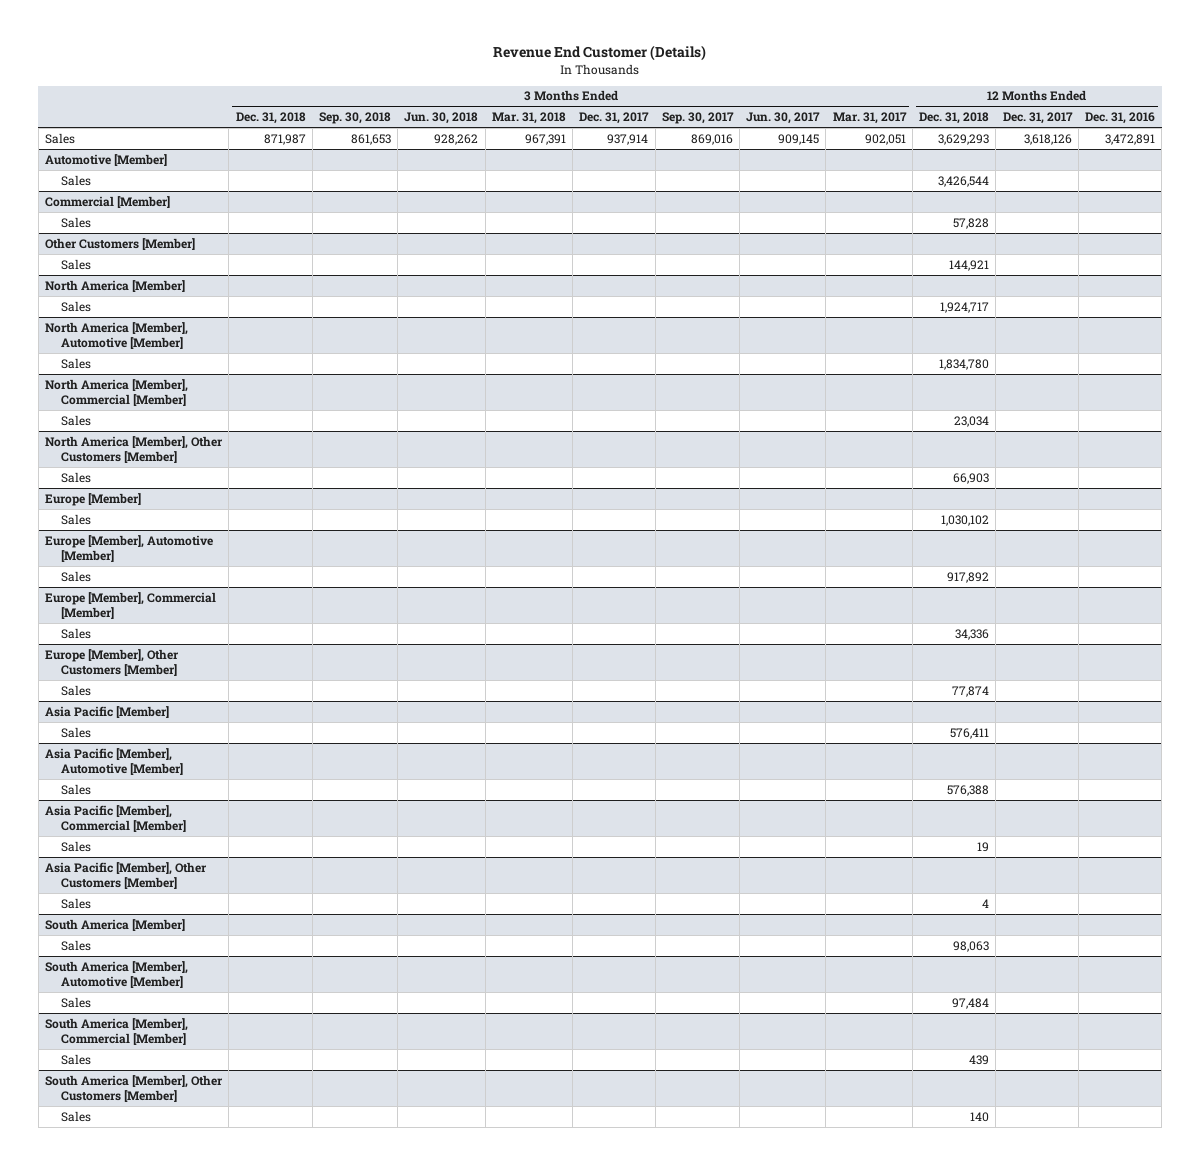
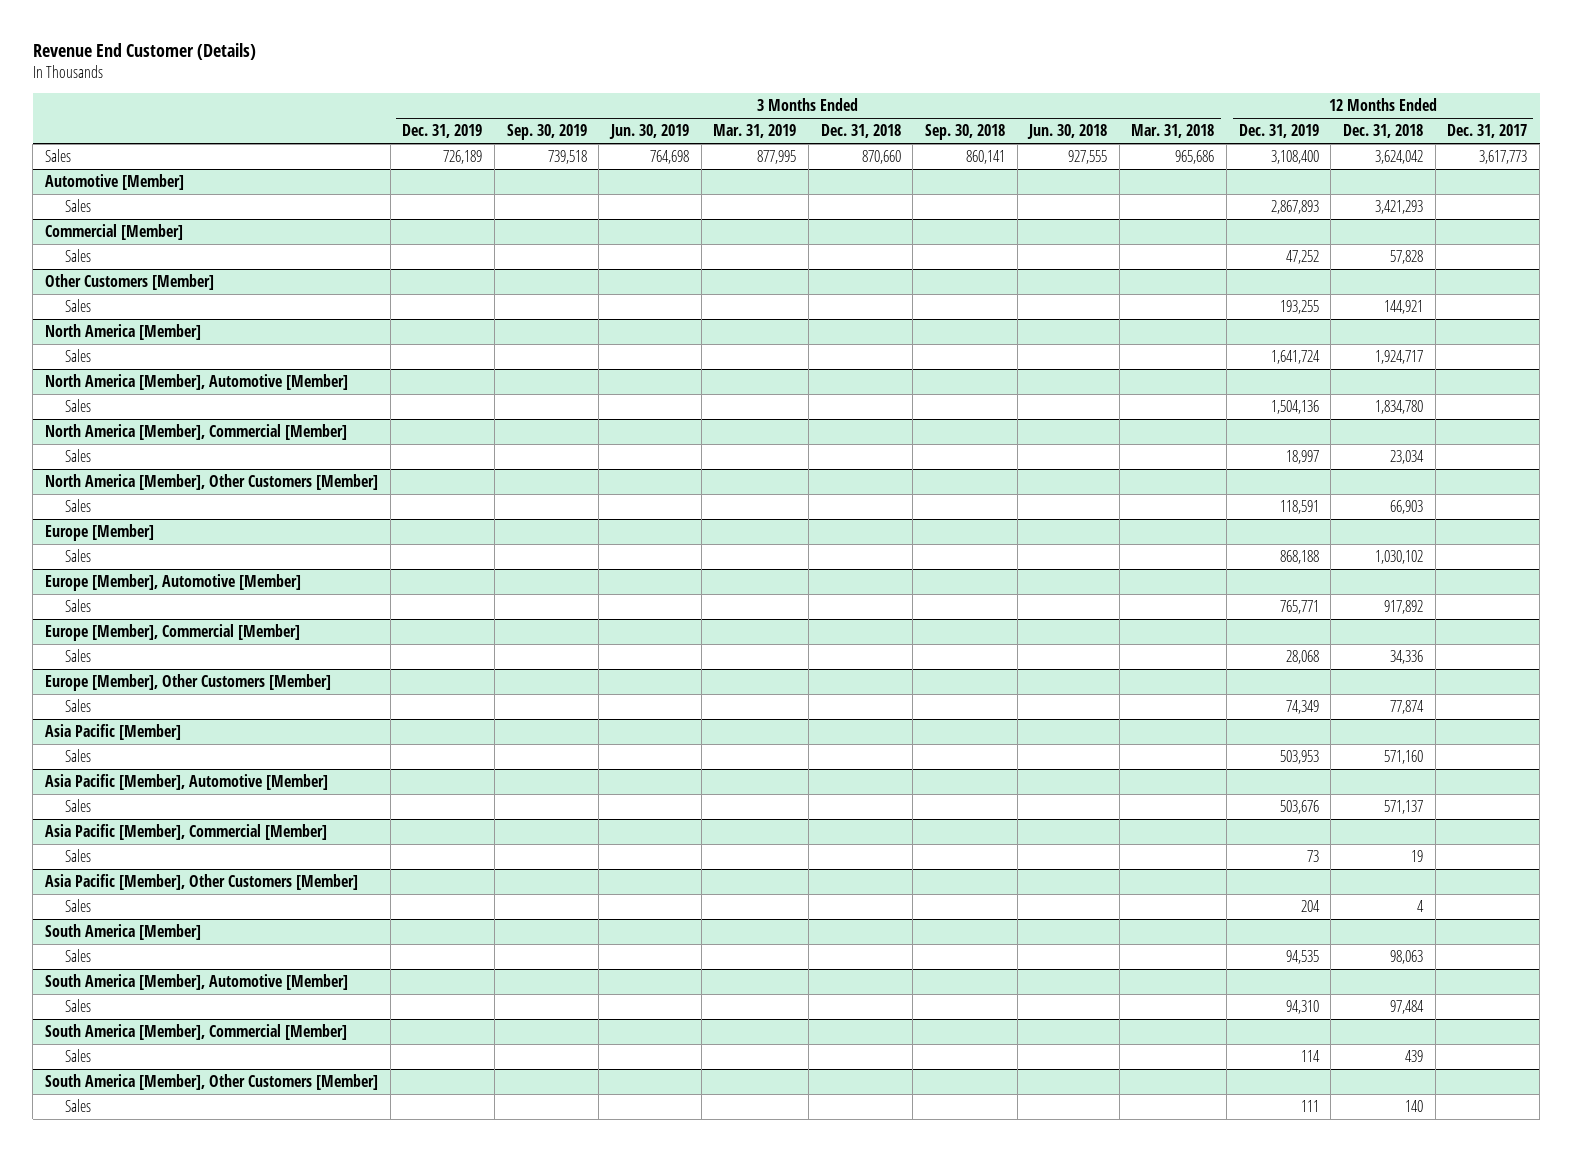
[579,112,650,125] Dec. 31, 2017 -> none
[661,112,734,125] Sep. 30, 2017 -> none
[746,112,821,125] Jun. 30, 2017 -> none
[832,112,907,125] Mar. 31, 2017 -> none
[1084,112,1155,125] Dec. 31, 2016 -> none
none -> [402,124,483,139] Dec. 31, 2019
none -> [506,124,587,141] Sep. 30, 2019
none -> [609,124,690,140] Jun. 30, 2019
none -> [713,124,797,139] Mar. 31, 2019
none -> [1238,124,1319,139] Dec. 31, 2019
[263,133,306,145] 871,987 -> [861,149,901,164] 870,660
[350,133,391,145] 861,653 -> [965,149,1005,164] 860,141
[434,133,479,145] 928,262 -> [1068,149,1108,164] 927,555
[524,133,566,145] 967,391 -> [1175,149,1215,164] 965,686
[938,133,990,145] 3,629,293 -> [1375,149,1424,164] 3,624,042
[1023,133,1072,145] 3,618,126 -> [1479,149,1528,164] 3,617,773
[938,175,990,187] 3,426,544 -> [1375,199,1424,214] 3,421,293
[950,727,990,739] 576,411 -> [1384,749,1424,764] 571,160
[947,784,990,796] 576,388 -> [1384,799,1424,814] 571,137

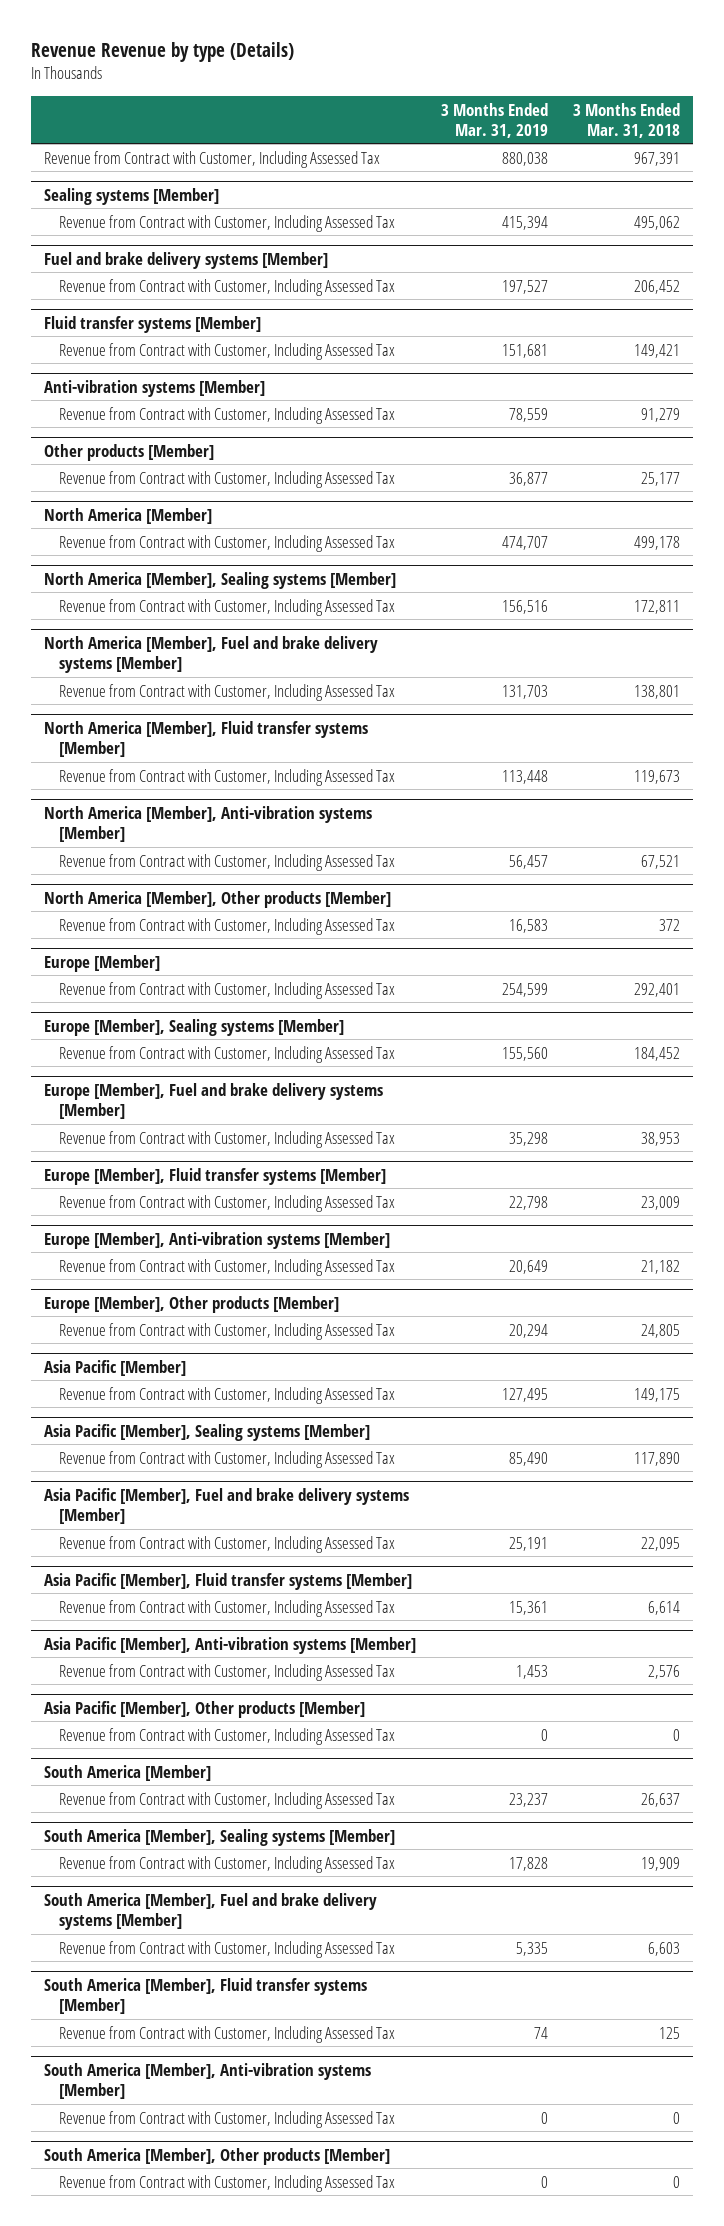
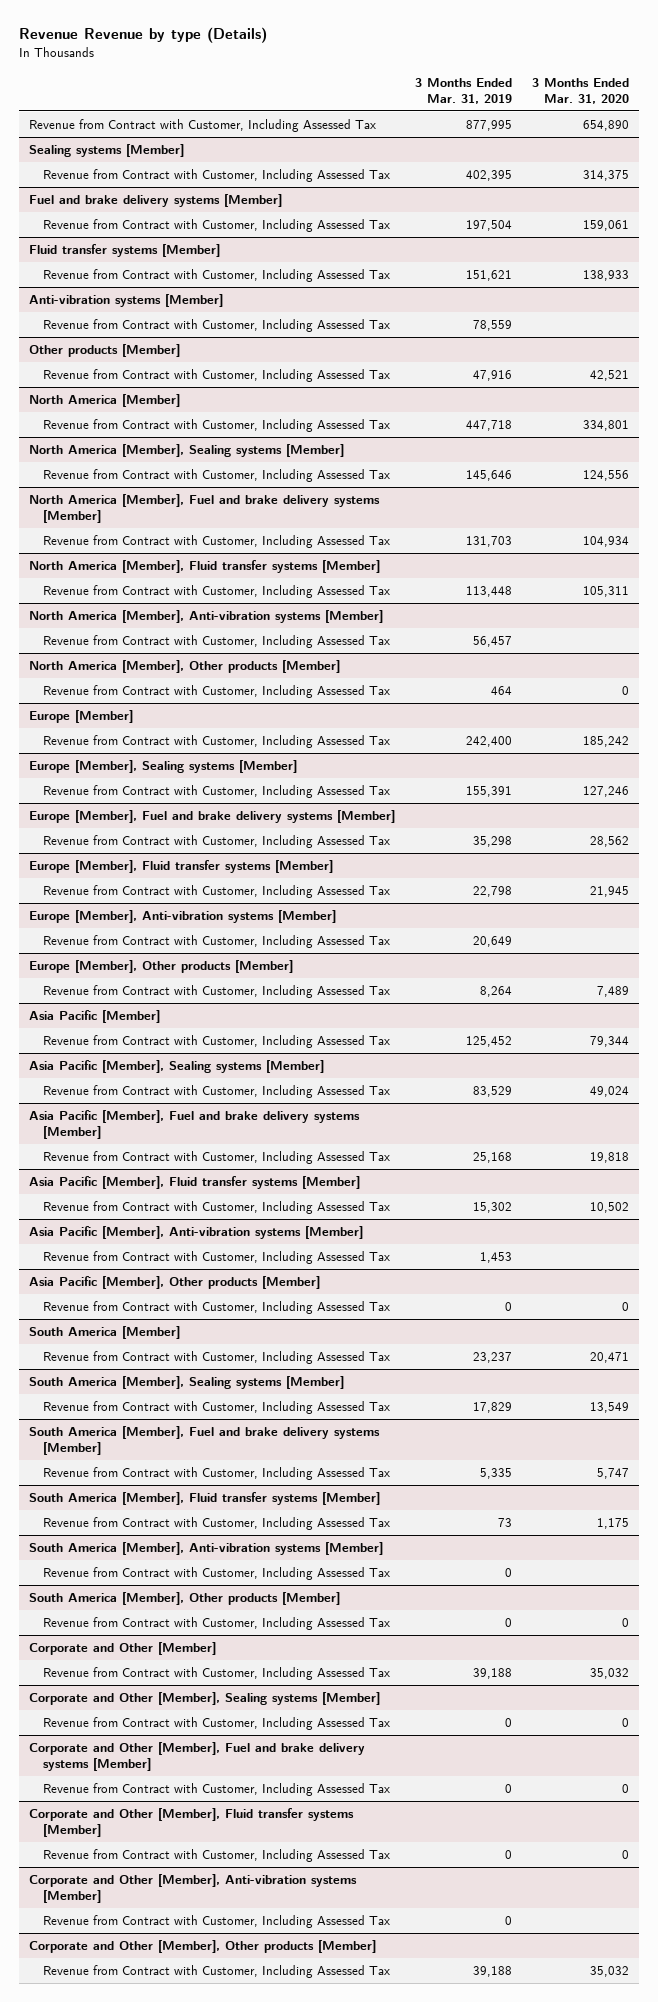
[573,102,681,138] 3 Months Ended Mar. 31, 2018 -> none
none -> [532,78,630,105] 3 Months Ended Mar. 31, 2020
[501,151,548,166] 880,038 -> [466,119,513,131] 877,995
[501,215,548,230] 415,394 -> [466,169,513,181] 402,395
[501,279,548,294] 197,527 -> [466,219,513,231] 197,504
[501,343,548,358] 151,681 -> [466,269,513,281] 151,621
[508,471,548,486] 36,877 -> [473,369,513,381] 47,916
[501,535,548,550] 474,707 -> [466,419,513,431] 447,718
[501,599,548,614] 156,516 -> [466,469,513,481] 145,646
[508,918,548,933] 16,583 -> [491,685,513,695] 464
[501,982,548,997] 254,599 -> [466,735,513,747] 242,400
[501,1046,548,1061] 155,560 -> [466,785,513,797] 155,391
[508,1323,548,1338] 20,294 -> [480,985,513,997] 8,264
[501,1387,548,1402] 127,495 -> [466,1035,513,1047] 125,452
[508,1451,548,1466] 85,490 -> [473,1085,513,1097] 83,529
[508,1536,548,1551] 25,191 -> [473,1151,513,1163] 25,168
[508,1600,548,1615] 15,361 -> [473,1201,513,1213] 15,302
[508,1856,548,1871] 17,828 -> [473,1401,513,1413] 17,829
[533,2026,548,2039] 74 -> [498,1517,513,1527] 73
none -> [28,1641,216,1655] Corporate and Other [Member]
none -> [43,1666,391,1680] Revenue from Contract with Customer, Including Assessed Tax
none -> [28,1691,380,1705] Corporate and Other [Member], Sealing systems [Member]
none -> [43,1716,391,1730] Revenue from Contract with Customer, Including Assessed Tax
none -> [28,1741,365,1771] Corporate and Other [Member], Fuel and brake delivery systems [Member]
none -> [43,1782,391,1796] Revenue from Contract with Customer, Including Assessed Tax
none -> [28,1807,354,1837] Corporate and Other [Member], Fluid transfer systems [Member]
none -> [43,1848,391,1862] Revenue from Contract with Customer, Including Assessed Tax
none -> [28,1873,357,1903] Corporate and Other [Member], Anti-vibration systems [Member]
none -> [43,1914,391,1928] Revenue from Contract with Customer, Including Assessed Tax
none -> [28,1939,376,1953] Corporate and Other [Member], Other products [Member]
none -> [43,1964,391,1978] Revenue from Contract with Customer, Including Assessed Tax

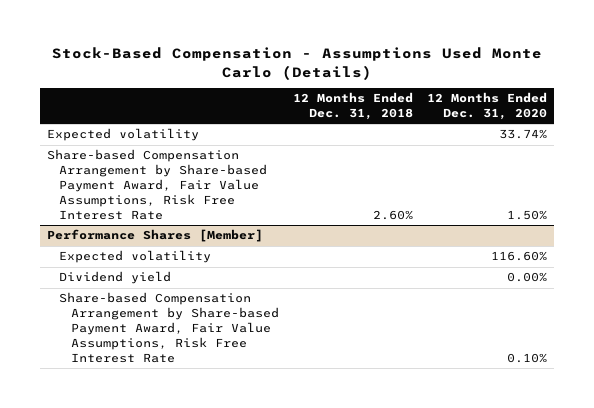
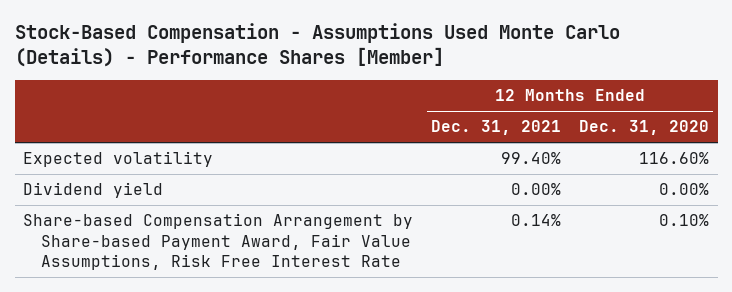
[51,47,542,80] Stock-Based Compensation - Assumptions Used Monte Carlo (Details) -> [14,23,620,68] Stock-Based Compensation - Assumptions Used Monte Carlo (Details) - Performance Shares [Member]
[292,92,413,121] 12 Months Ended Dec. 31, 2018 -> none
none -> [431,120,562,136] Dec. 31, 2021
[47,128,200,142] Expected volatility -> none
[47,149,268,220] Share-based Compensation Arrangement by Share-based Payment Award, Fair Value Assumptions, Risk Free Interest Rate -> none
[47,229,264,243] Performance Shares [Member] -> none

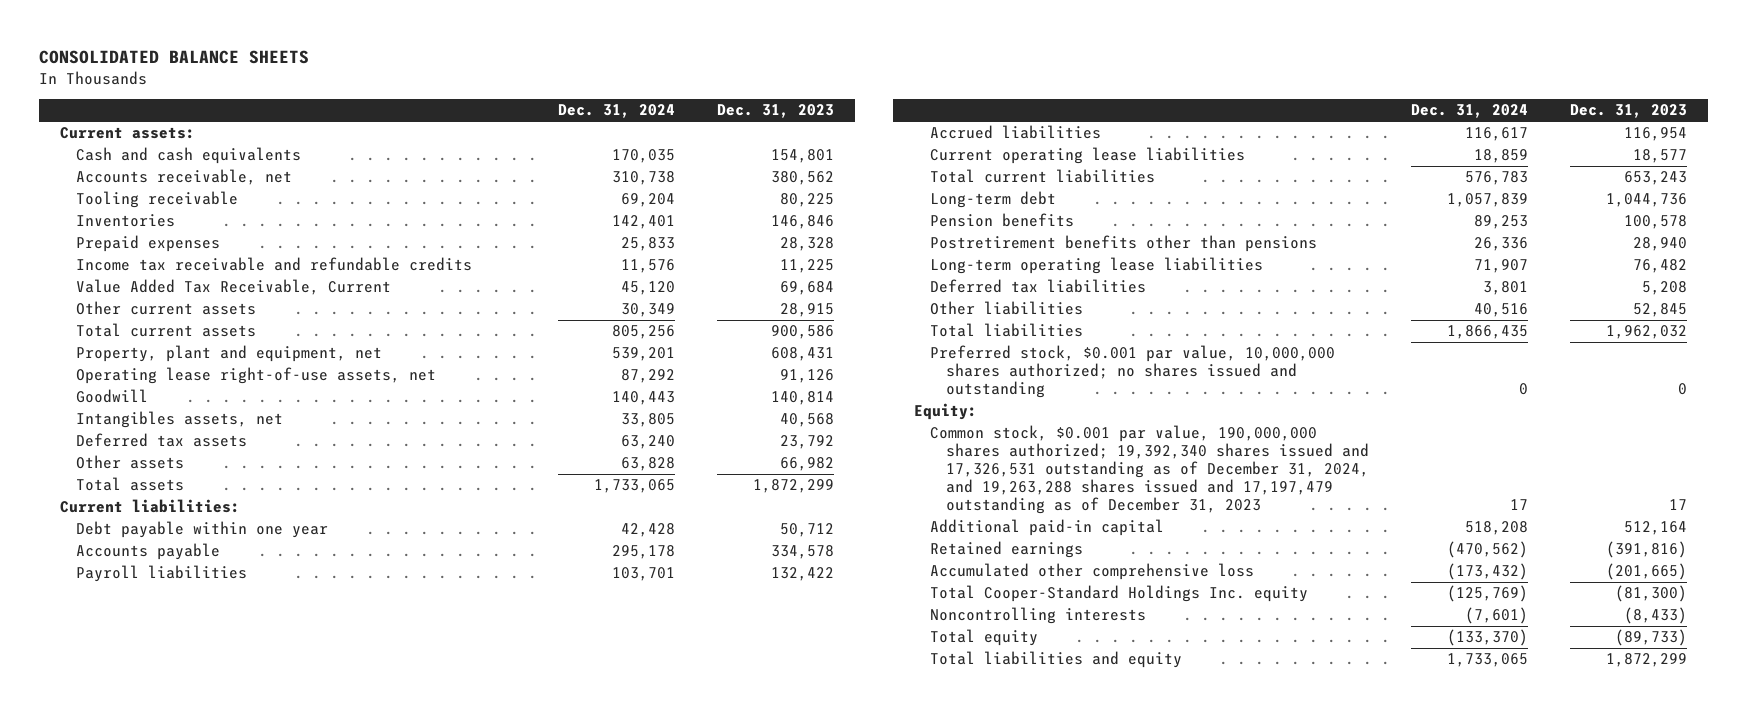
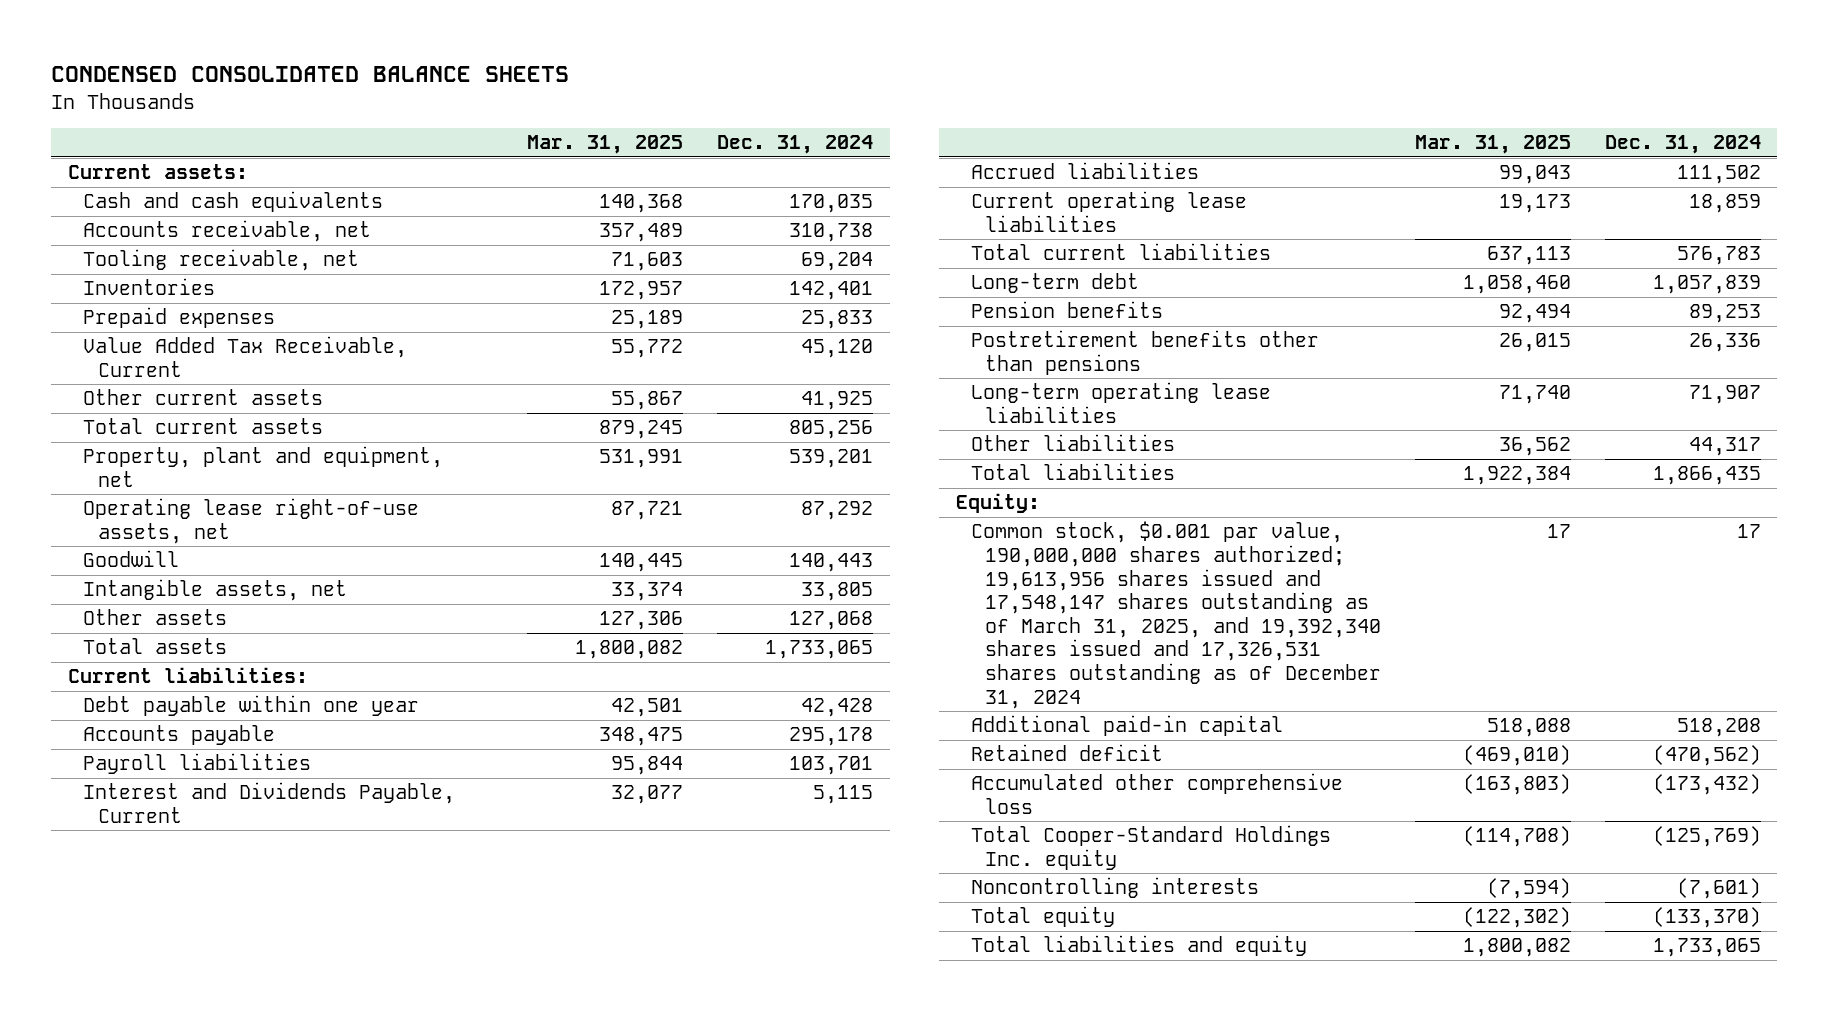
[39,50,310,65] CONSOLIDATED BALANCE SHEETS -> [51,65,570,82] CONDENSED CONSOLIDATED BALANCE SHEETS
[716,104,834,119] Dec. 31, 2023 -> none
none -> [527,135,684,155] Mar. 31, 2025
[76,191,239,209] Tooling receivable -> [83,249,360,272] Tooling receivable, net
[76,257,473,272] Income tax receivable and refundable credits -> none
[620,303,675,318] 30,349 -> [801,391,874,411] 41,925
[76,433,248,448] Deferred tax assets -> none
[76,411,284,429] Intangibles assets, net -> [83,579,348,602] Intangible assets, net
[620,457,675,472] 63,828 -> [789,611,874,631] 127,068
none -> [83,782,456,823] Interest and Dividends Payable, Current
[1465,127,1529,142] 116,617 -> [1676,165,1761,185] 111,502
[930,279,1147,294] Deferred tax liabilities -> none
[1474,303,1529,318] 40,516 -> [1688,437,1761,457] 44,317
[930,345,1336,399] Preferred stock, $0.001 par value, 10,000,000 shares authorized; no shares issued and outstanding -> none
[930,425,1370,515] Common stock, $0.001 par value, 190,000,000 shares authorized; 19,392,340 shares issued and 17,326,531 outstanding as of December 31, 2024, and 19,263,288 shares issued and 17,197,479 outstanding as of December 31, 2023 -> [970,521,1382,709] Common stock, $0.001 par value, 190,000,000 shares authorized; 19,613,956 shares issued and 17,548,147 shares outstanding as of March 31, 2025, and 19,392,340 shares issued and 17,326,531 shares outstanding as of December 31, 2024
[930,541,1084,559] Retained earnings -> [970,744,1163,762] Retained deficit

